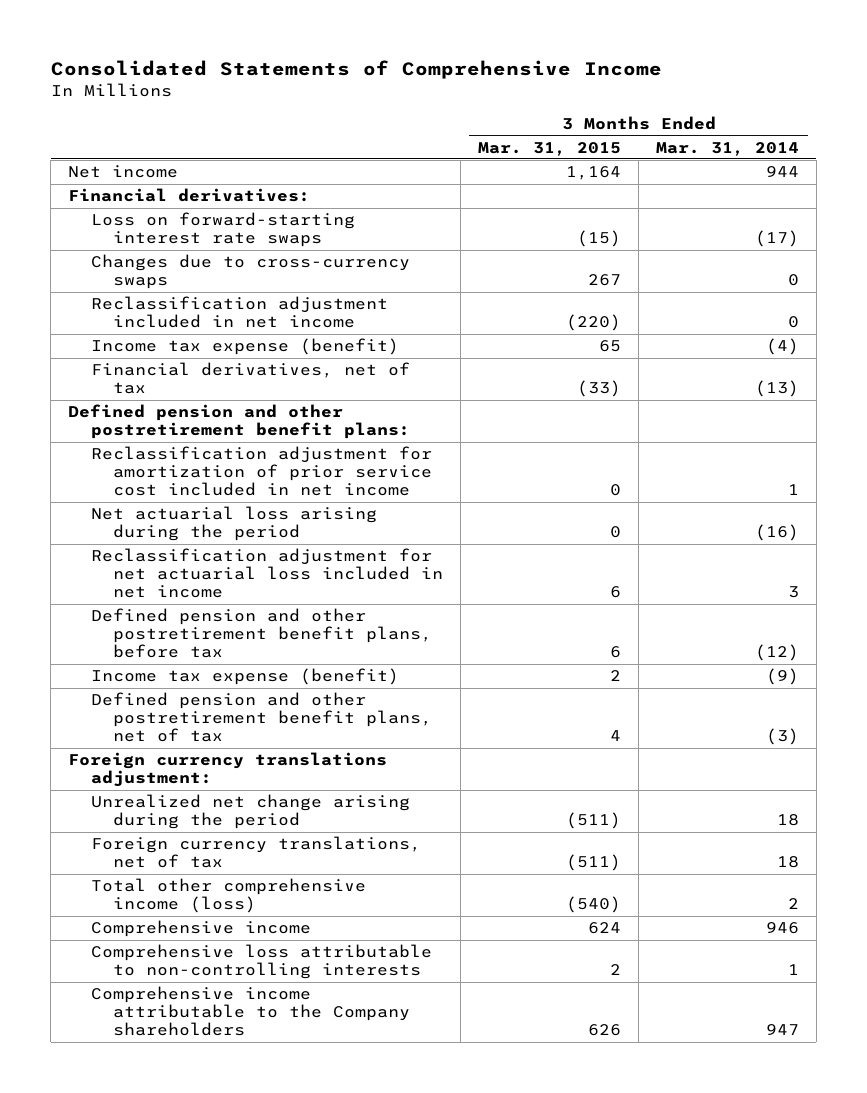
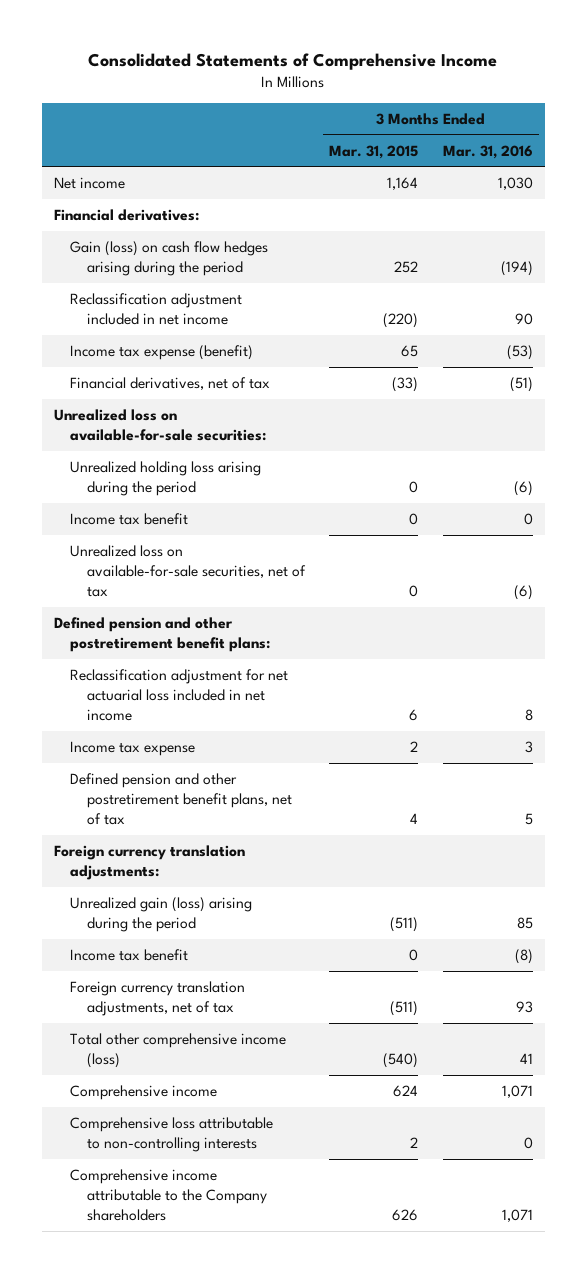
[655,141,799,156] Mar. 31, 2014 -> none
none -> [442,144,533,159] Mar. 31, 2016
[90,212,355,248] Loss on forward-starting interest rate swaps -> none
[90,254,410,290] Changes due to cross-currency swaps -> none
none -> [70,241,269,277] Gain (loss) on cash flow hedges arising during the period
none -> [53,409,267,442] Unrealized loss on available-for-sale securities:
none -> [70,461,262,497] Unrealized holding loss arising during the period
none -> [70,513,189,526] Income tax benefit
none -> [70,545,307,598] Unrealized loss on available-for-sale securities, net of tax
[90,446,433,497] Reclassification adjustment for amortization of prior service cost included in net income -> none
[90,506,377,542] Net actuarial loss arising during the period -> none
[90,608,433,659] Defined pension and other postretirement benefit plans, before tax -> none
[90,668,399,686] Income tax expense (benefit) -> [70,741,196,757] Income tax expense
[68,752,388,788] Foreign currency translations adjustment: -> [53,845,245,881] Foreign currency translation adjustments:
[90,794,410,830] Unrealized net change arising during the period -> [70,897,253,933] Unrealized gain (loss) arising during the period
none -> [70,949,189,962] Income tax benefit
[90,836,421,869] Foreign currency translations, net of tax -> [70,981,246,1017] Foreign currency translation adjustments, net of tax

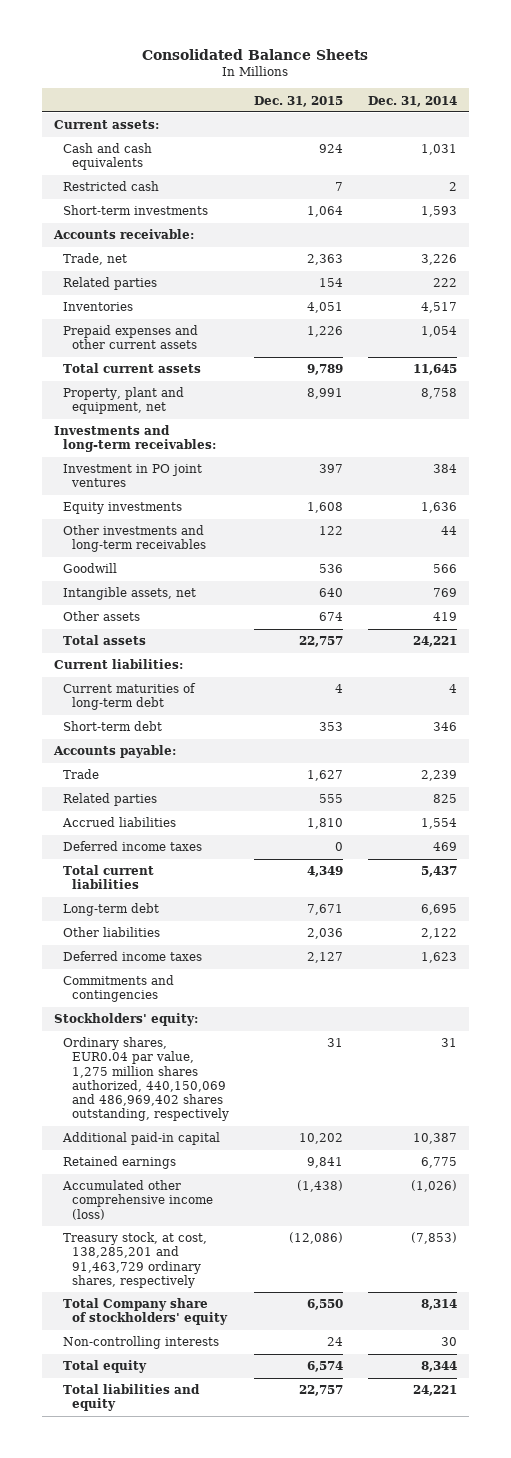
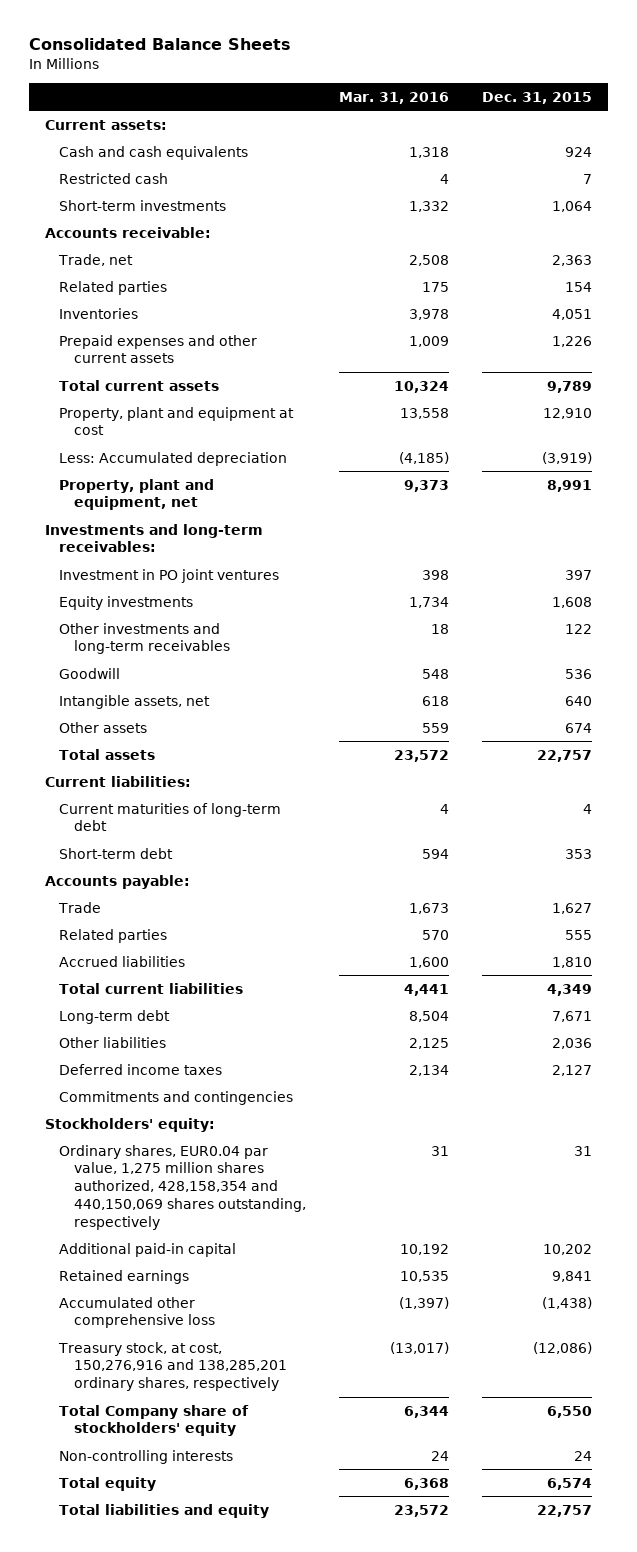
[367,95,457,107] Dec. 31, 2014 -> none
none -> [338,91,449,104] Mar. 31, 2016
none -> [59,406,295,436] Property, plant and equipment at cost
none -> [59,451,288,466] Less: Accumulated depreciation
[63,841,203,852] Deferred income taxes -> none
[63,1037,230,1122] Ordinary shares, EUR0.04 par value, 1,275 million shares authorized, 440,150,069 and 486,969,402 shares outstanding, respectively -> [59,1144,306,1230] Ordinary shares, EUR0.04 par value, 1,275 million shares authorized, 428,158,354 and 440,150,069 shares outstanding, respectively
[62,1180,214,1220] Accumulated other comprehensive income (loss) -> [59,1296,215,1329] Accumulated other comprehensive loss
[63,1232,208,1288] Treasury stock, at cost, 138,285,201 and 91,463,729 ordinary shares, respectively -> [58,1341,287,1392] Treasury stock, at cost, 150,276,916 and 138,285,201 ordinary shares, respectively

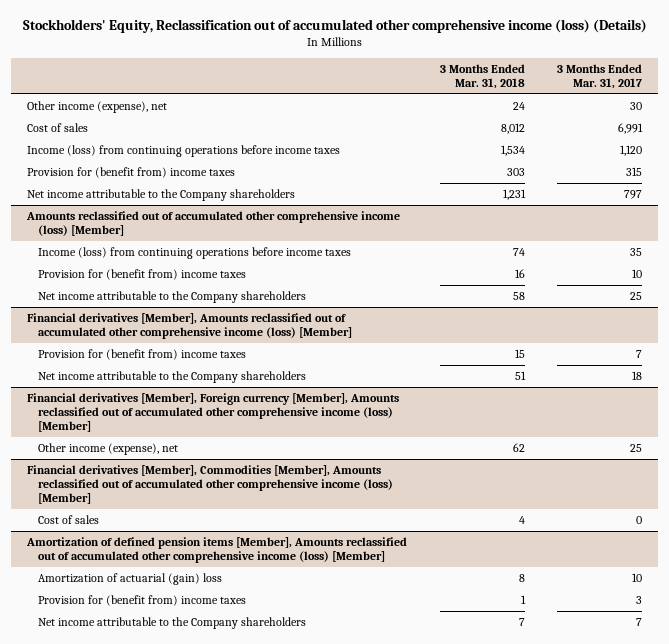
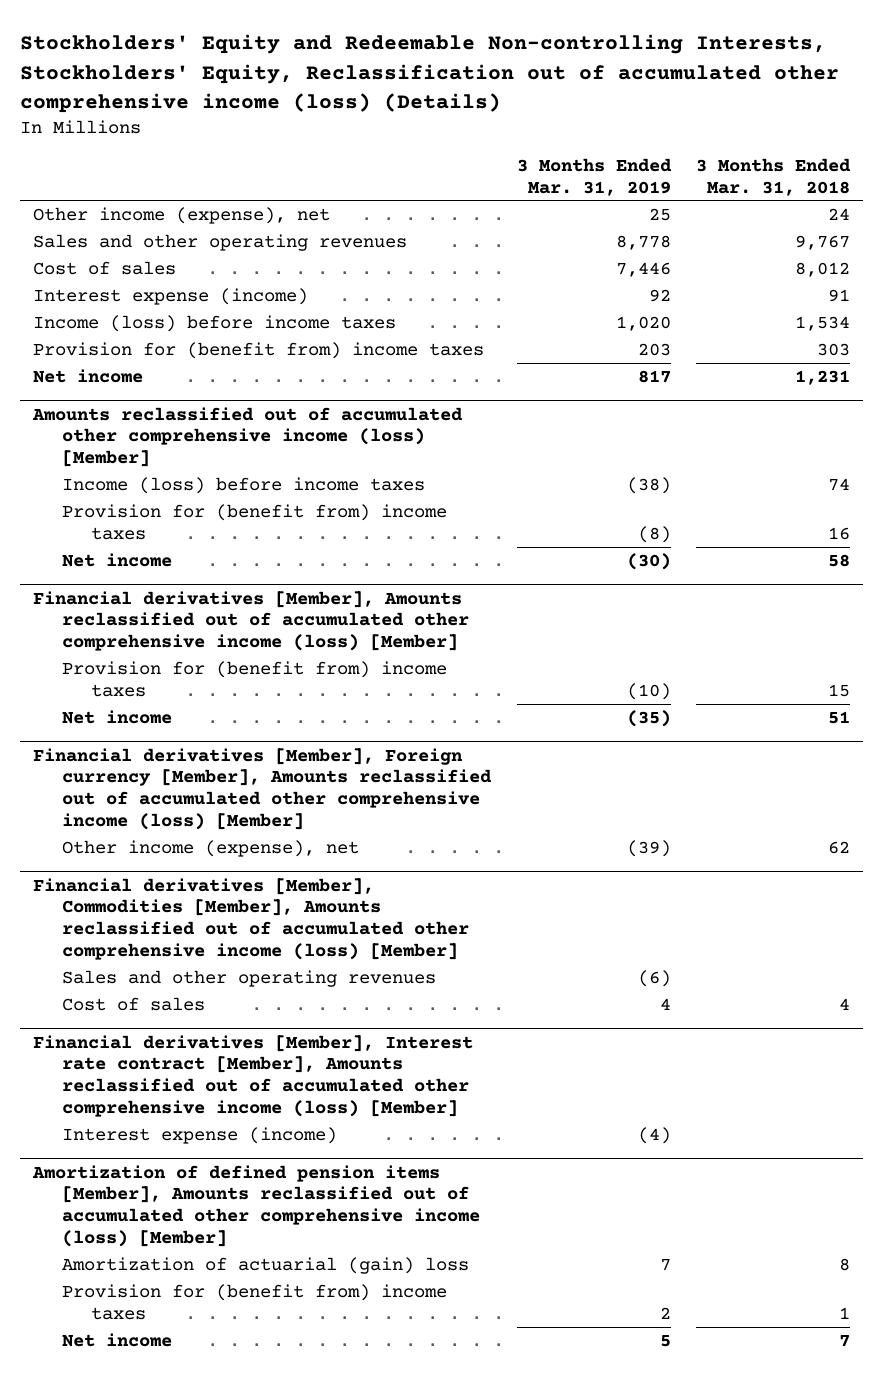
[22,18,647,33] Stockholders' Equity, Reclassification out of accumulated other comprehensive income (loss) (Details) -> [20,34,840,113] Stockholders' Equity and Redeemable Non-controlling Interests, Stockholders' Equity, Reclassification out of accumulated other comprehensive income (loss) (Details)
[556,63,642,89] 3 Months Ended Mar. 31, 2017 -> none
none -> [516,157,672,196] 3 Months Ended Mar. 31, 2019
none -> [33,233,408,251] Sales and other operating revenues
none -> [33,287,309,305] Interest expense (income)
[27,144,341,157] Income (loss) from continuing operations before income taxes -> [33,314,397,332] Income (loss) before income taxes
[27,188,296,201] Net income attributable to the Company shareholders -> [33,368,144,383] Net income
[38,246,352,259] Income (loss) from continuing operations before income taxes -> [61,476,425,494] Income (loss) before income taxes
[38,290,307,303] Net income attributable to the Company shareholders -> none
none -> [61,552,172,567] Net income
[38,370,307,383] Net income attributable to the Company shareholders -> none
none -> [61,709,172,724] Net income
none -> [61,969,436,987] Sales and other operating revenues
none -> [33,1034,474,1117] Financial derivatives [Member], Interest rate contract [Member], Amounts reclassified out of accumulated other comprehensive income (loss) [Member]
none -> [61,1126,337,1144] Interest expense (income)
[38,616,307,629] Net income attributable to the Company shareholders -> none
none -> [61,1332,172,1347] Net income

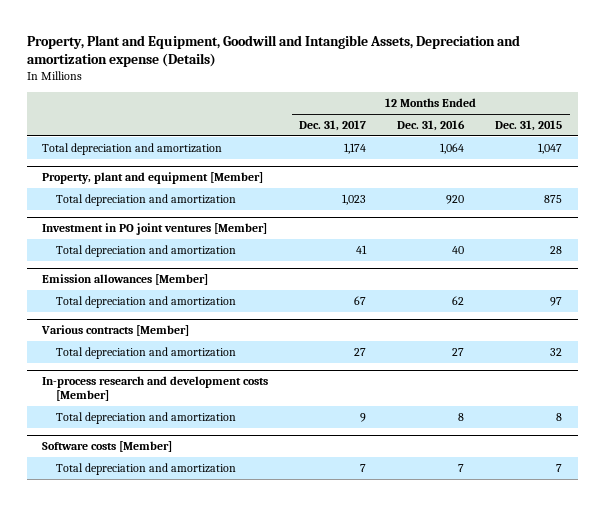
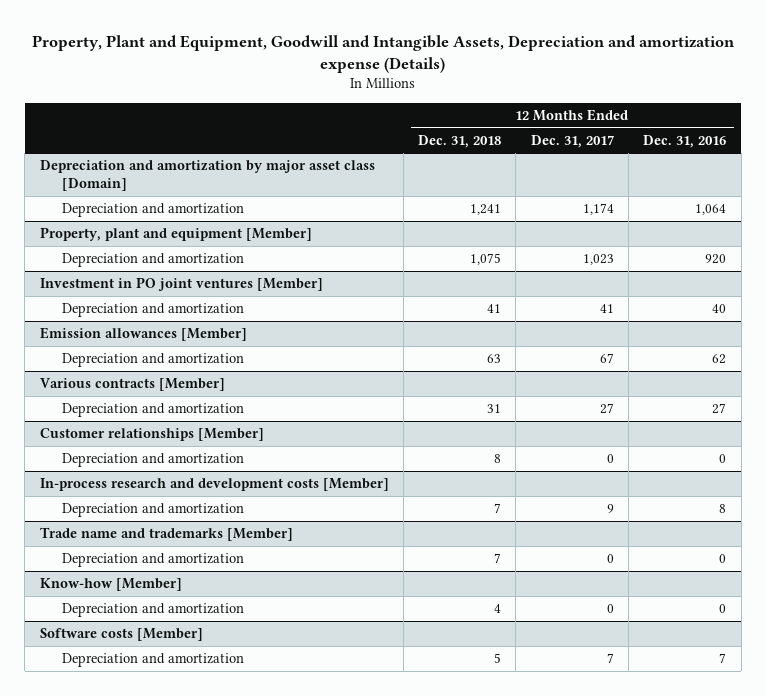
[495,120,563,132] Dec. 31, 2015 -> none
none -> [418,134,502,148] Dec. 31, 2018
none -> [39,160,375,191] Depreciation and amortization by major asset class [Domain]
[42,142,223,155] Total depreciation and amortization -> [62,203,245,218] Depreciation and amortization
[55,193,236,206] Total depreciation and amortization -> [62,253,245,268] Depreciation and amortization
[55,244,236,257] Total depreciation and amortization -> [62,303,245,318] Depreciation and amortization
[55,295,236,308] Total depreciation and amortization -> [62,353,245,368] Depreciation and amortization
[55,346,236,359] Total depreciation and amortization -> [62,403,245,418] Depreciation and amortization
none -> [39,428,264,442] Customer relationships [Member]
none -> [62,453,245,468] Depreciation and amortization
[55,411,236,424] Total depreciation and amortization -> [62,503,245,518] Depreciation and amortization
none -> [39,527,293,542] Trade name and trademarks [Member]
none -> [62,553,245,568] Depreciation and amortization
none -> [39,578,182,592] Know-how [Member]
none -> [62,603,245,618] Depreciation and amortization
[55,462,236,475] Total depreciation and amortization -> [62,653,245,668] Depreciation and amortization

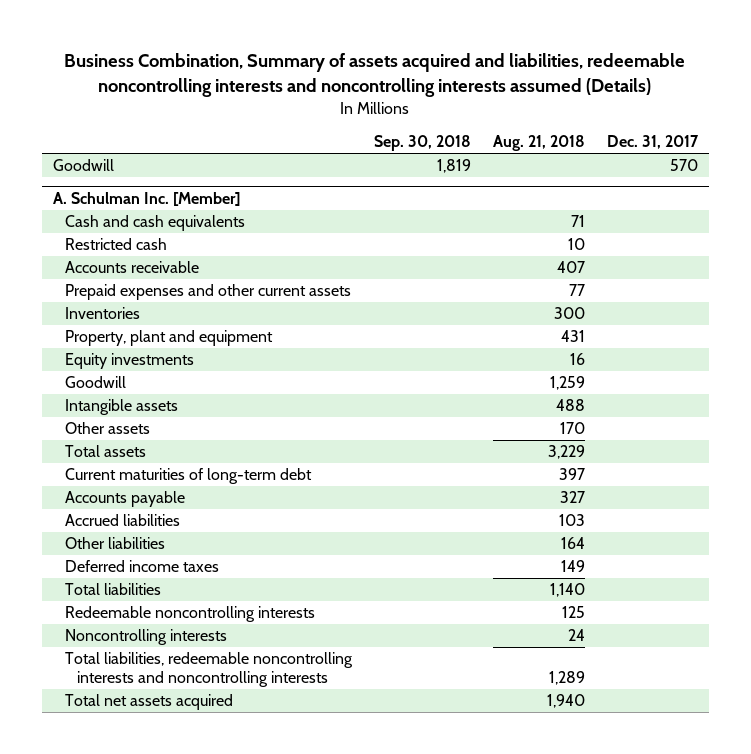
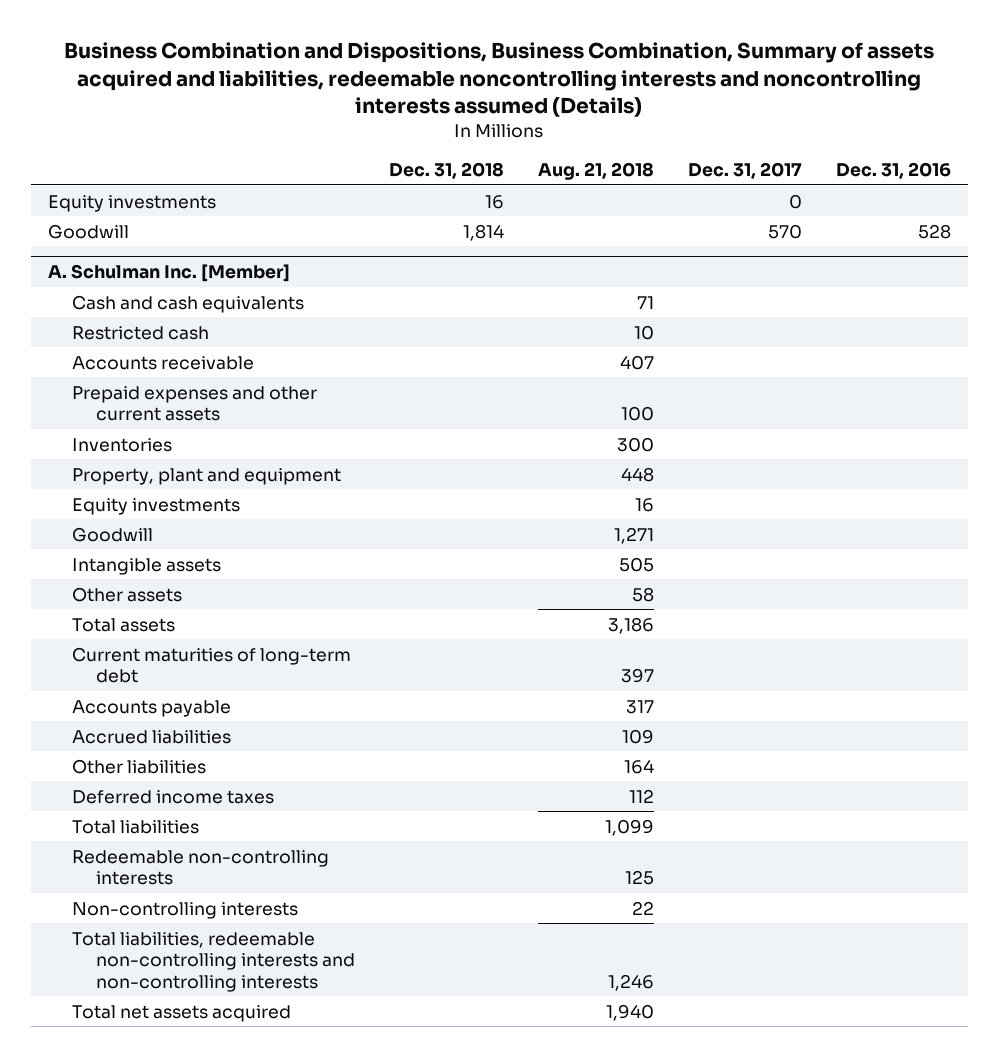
[64,53,686,98] Business Combination, Summary of assets acquired and liabilities, redeemable noncontrolling interests and noncontrolling interests assumed (Details) -> [64,42,935,117] Business Combination and Dispositions, Business Combination, Summary of assets acquired and liabilities, redeemable noncontrolling interests and noncontrolling interests assumed (Details)
[373,135,471,152] Sep. 30, 2018 -> none
none -> [389,162,505,180] Dec. 31, 2018
none -> [836,162,952,180] Dec. 31, 2016
none -> [47,194,216,212] Equity investments
[568,284,585,297] 77 -> [621,406,655,422] 100
[560,330,585,343] 431 -> [621,466,655,482] 448
[549,376,585,391] 1,259 -> [614,526,655,544] 1,271
[555,399,585,412] 488 -> [619,556,655,572] 505
[559,422,585,435] 170 -> [632,586,655,602] 58
[547,445,585,460] 3,229 -> [608,616,655,634] 3,186
[559,491,585,504] 327 -> [626,699,655,714] 317
[558,514,585,527] 103 -> [622,728,655,744] 109
[560,560,585,573] 149 -> [629,788,655,803] 112
[549,583,585,598] 1,140 -> [605,818,655,836] 1,099
[64,606,315,623] Redeemable noncontrolling interests -> [71,849,329,886] Redeemable non-controlling interests
[64,629,227,646] Noncontrolling interests -> [71,901,298,919] Non-controlling interests
[567,629,585,642] 24 -> [632,900,655,915] 22
[64,652,353,688] Total liabilities, redeemable noncontrolling interests and noncontrolling interests -> [71,931,355,992] Total liabilities, redeemable non-controlling interests and non-controlling interests
[548,671,585,686] 1,289 -> [608,973,655,991] 1,246

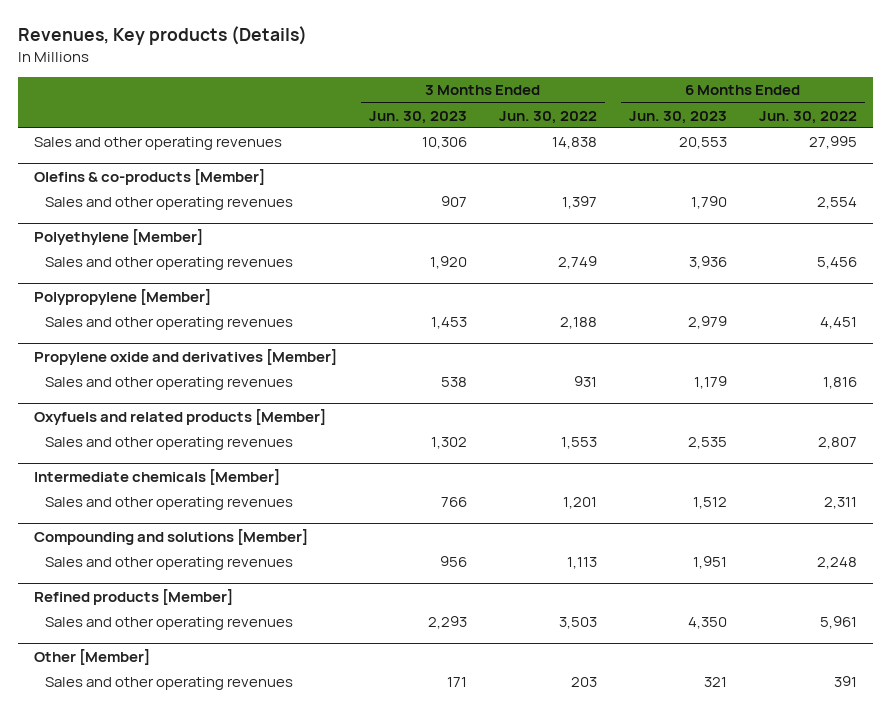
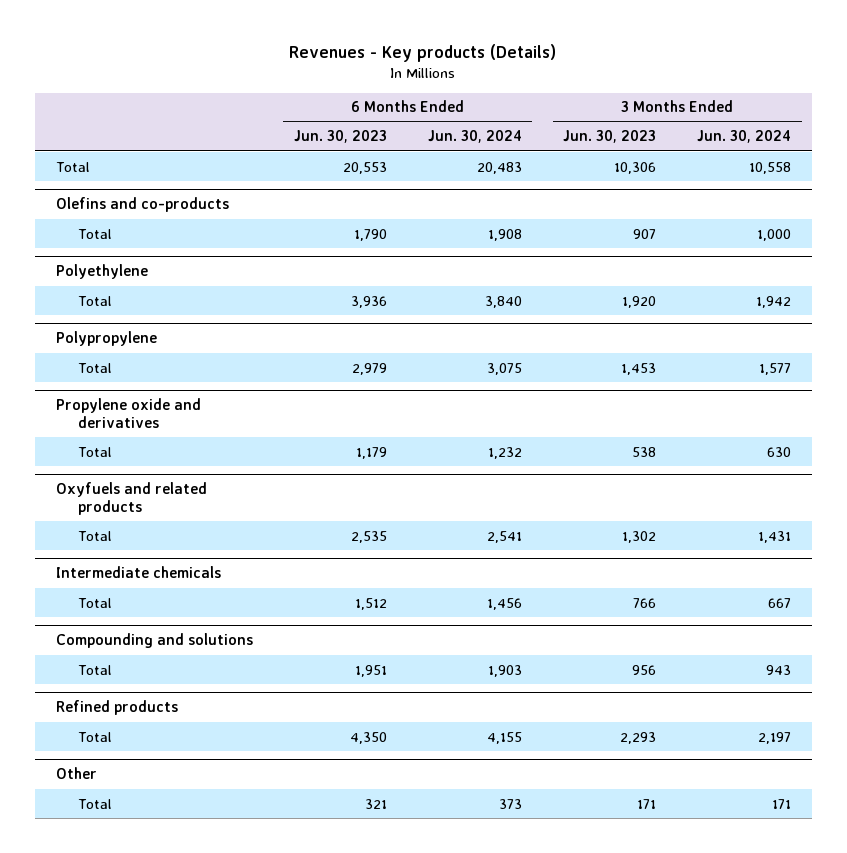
[17,26,307,46] Revenues, Key products (Details) -> [289,43,557,62] Revenues - Key products (Details)
[499,110,598,124] Jun. 30, 2022 -> none
[759,110,858,124] Jun. 30, 2022 -> none
none -> [427,130,522,144] Jun. 30, 2024
none -> [697,130,792,144] Jun. 30, 2024
[33,137,282,151] Sales and other operating revenues -> [55,161,90,172] Total
[33,168,265,185] Olefins & co-products [Member] -> [55,197,229,213] Olefins and co-products
[45,197,294,211] Sales and other operating revenues -> [77,228,112,239] Total
[33,228,203,245] Polyethylene [Member] -> [55,264,148,280] Polyethylene
[45,257,294,271] Sales and other operating revenues -> [77,295,112,306] Total
[33,288,211,305] Polypropylene [Member] -> [55,331,157,347] Polypropylene
[45,317,294,331] Sales and other operating revenues -> [77,362,112,373] Total
[33,348,337,365] Propylene oxide and derivatives [Member] -> [55,398,201,428] Propylene oxide and derivatives
[45,377,294,391] Sales and other operating revenues -> [77,446,112,457] Total
[33,408,326,425] Oxyfuels and related products [Member] -> [55,482,207,515] Oxyfuels and related products
[45,437,294,451] Sales and other operating revenues -> [77,530,112,541] Total
[33,468,280,485] Intermediate chemicals [Member] -> [55,566,221,579] Intermediate chemicals
[45,497,294,511] Sales and other operating revenues -> [77,597,112,608] Total
[33,528,308,545] Compounding and solutions [Member] -> [55,633,253,649] Compounding and solutions
[45,557,294,571] Sales and other operating revenues -> [77,664,112,675] Total
[33,588,233,605] Refined products [Member] -> [55,700,178,716] Refined products
[45,617,294,631] Sales and other operating revenues -> [77,731,112,742] Total
[33,648,150,665] Other [Member] -> [55,767,97,780] Other
[45,677,294,691] Sales and other operating revenues -> [77,798,112,809] Total

